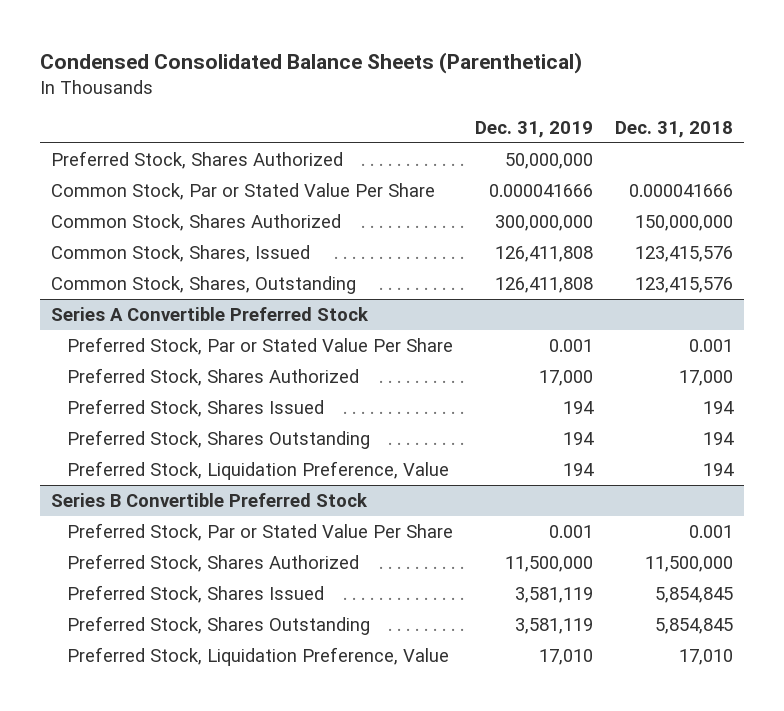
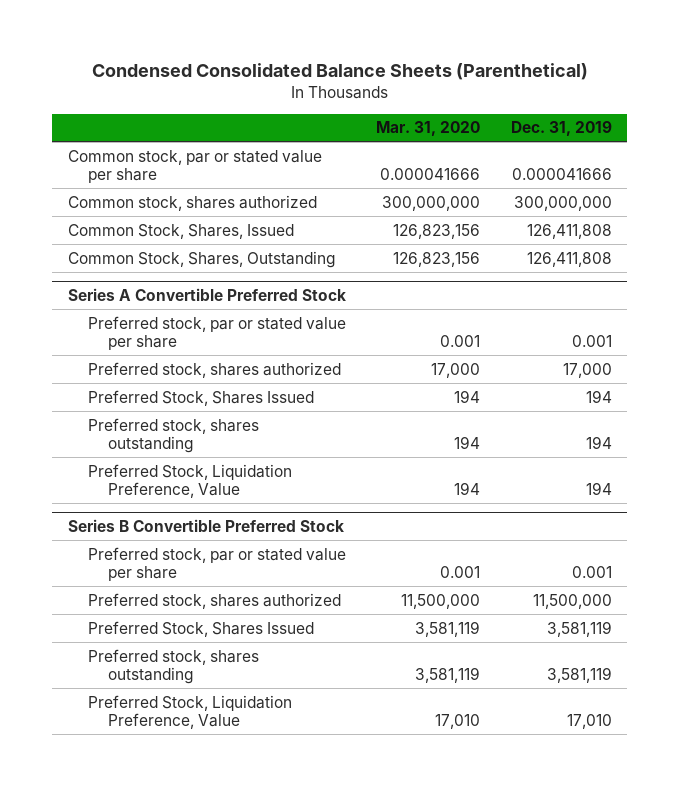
[614,121,733,139] Dec. 31, 2018 -> none
none -> [376,121,481,137] Mar. 31, 2020
[51,150,344,169] Preferred Stock, Shares Authorized -> none
[51,182,436,200] Common Stock, Par or Stated Value Per Share -> [67,149,322,184] Common stock, par or stated value per share
[51,213,342,231] Common Stock, Shares Authorized -> [67,194,317,211] Common stock, shares authorized
[67,336,454,355] Preferred Stock, Par or Stated Value Per Share -> [88,315,347,351] Preferred stock, par or stated value per share
[67,367,360,386] Preferred Stock, Shares Authorized -> [88,361,342,378] Preferred stock, shares authorized
[67,429,371,449] Preferred Stock, Shares Outstanding -> [88,417,260,454] Preferred stock, shares outstanding
[67,522,454,541] Preferred Stock, Par or Stated Value Per Share -> [88,546,347,582] Preferred stock, par or stated value per share
[67,553,360,572] Preferred Stock, Shares Authorized -> [88,592,342,609] Preferred stock, shares authorized
[67,615,371,635] Preferred Stock, Shares Outstanding -> [88,648,260,685] Preferred stock, shares outstanding

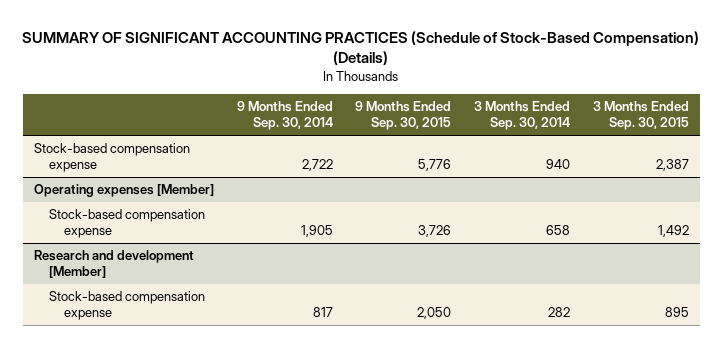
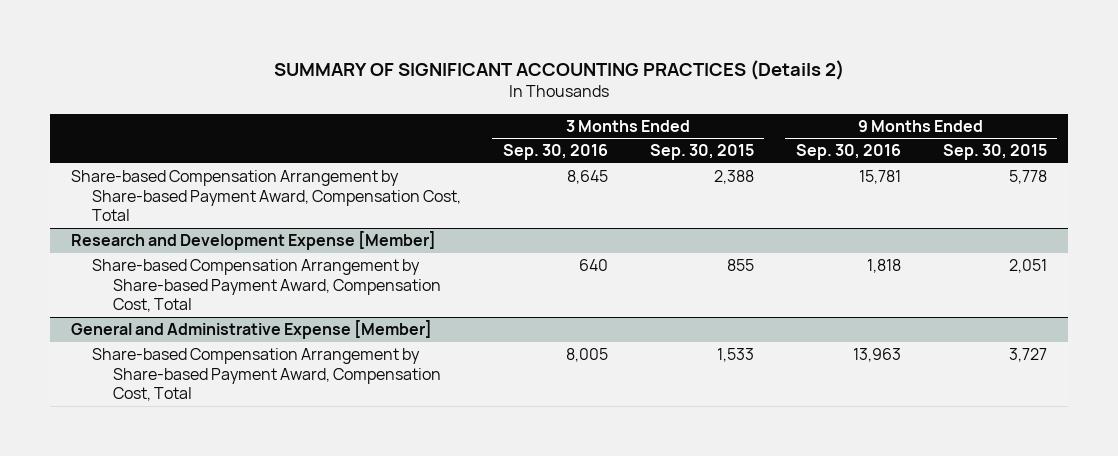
[22,30,700,66] SUMMARY OF SIGNIFICANT ACCOUNTING PRACTICES (Schedule of Stock-Based Compensation) (Details) -> [274,59,845,80] SUMMARY OF SIGNIFICANT ACCOUNTING PRACTICES (Details 2)
[236,101,333,131] 9 Months Ended Sep. 30, 2014 -> none
[473,101,570,131] 3 Months Ended Sep. 30, 2014 -> none
none -> [502,144,608,161] Sep. 30, 2016
none -> [795,144,901,161] Sep. 30, 2016
[34,143,191,173] Stock-based compensation expense -> none
[34,184,215,198] Operating expenses [Member] -> none
[48,209,205,239] Stock-based compensation expense -> none
[48,291,205,321] Stock-based compensation expense -> none
none -> [71,170,462,222] Share-based Compensation Arrangement by Share-based Payment Award, Compensation Cost, Total
[34,250,195,279] Research and development [Member] -> [71,231,437,251] Research and Development Expense [Member]
none -> [92,259,441,313] Share-based Compensation Arrangement by Share-based Payment Award, Compensation Cost, Total
none -> [71,320,433,340] General and Administrative Expense [Member]
none -> [92,348,441,402] Share-based Compensation Arrangement by Share-based Payment Award, Compensation Cost, Total

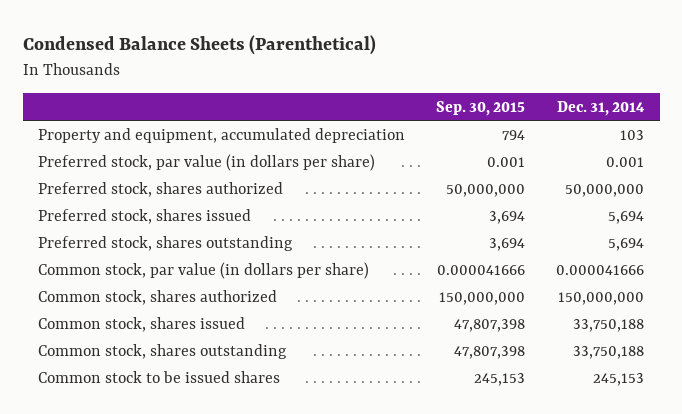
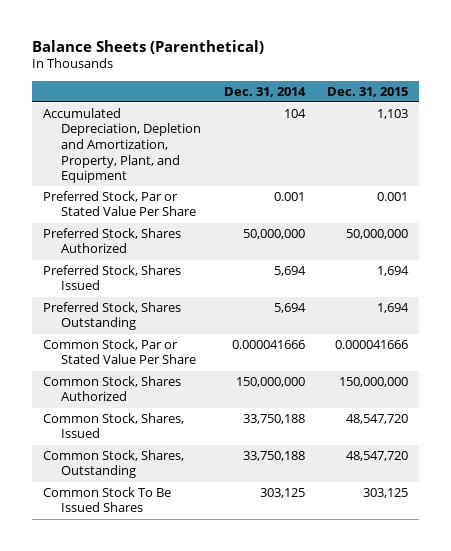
[22,35,376,56] Condensed Balance Sheets (Parenthetical) -> [32,39,265,54] Balance Sheets (Parenthetical)
[436,100,526,116] Sep. 30, 2015 -> none
none -> [326,86,408,97] Dec. 31, 2015
[38,127,406,143] Property and equipment, accumulated depreciation -> [43,107,202,184] Accumulated Depreciation, Depletion and Amortization, Property, Plant, and Equipment
[620,129,645,140] 103 -> [283,108,306,118] 104
[38,153,376,171] Preferred stock, par value (in dollars per share) -> [43,190,197,217] Preferred Stock, Par or Stated Value Per Share
[38,181,284,197] Preferred stock, shares authorized -> [43,227,182,254] Preferred Stock, Shares Authorized
[38,208,252,224] Preferred stock, shares issued -> [43,264,182,291] Preferred Stock, Shares Issued
[38,235,294,251] Preferred stock, shares outstanding -> [43,301,182,331] Preferred Stock, Shares Outstanding
[38,261,370,279] Common stock, par value (in dollars per share) -> [43,338,197,365] Common Stock, Par or Stated Value Per Share
[38,289,278,305] Common stock, shares authorized -> [43,375,182,402] Common Stock, Shares Authorized
[38,316,246,332] Common stock, shares issued -> [43,412,185,439] Common Stock, Shares, Issued
[38,343,288,359] Common stock, shares outstanding -> [43,449,185,479] Common Stock, Shares, Outstanding
[38,370,281,383] Common stock to be issued shares -> [43,486,172,513] Common Stock To Be Issued Shares
[593,372,645,386] 245,153 -> [259,487,305,498] 303,125

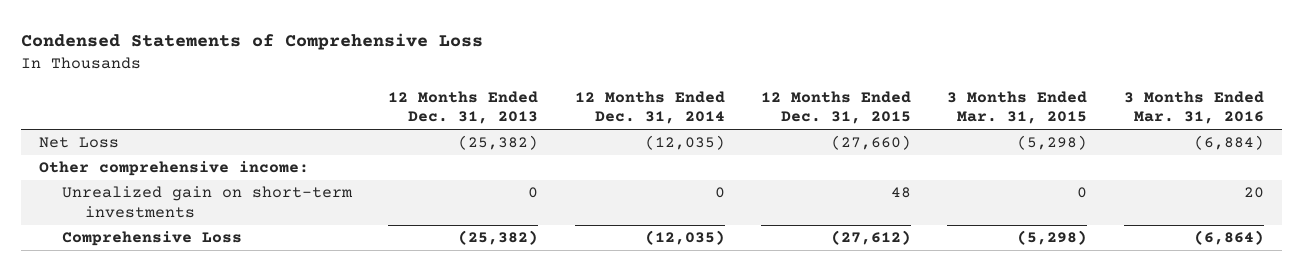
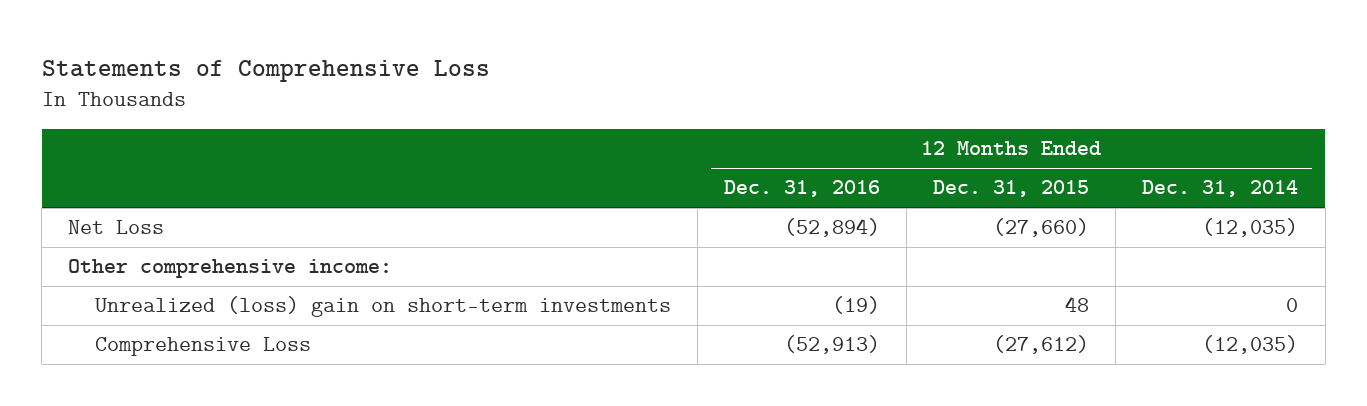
[21,33,484,51] Condensed Statements of Comprehensive Loss -> [41,60,490,83] Statements of Comprehensive Loss
[388,90,539,125] 12 Months Ended Dec. 31, 2013 -> none
[947,90,1088,125] 3 Months Ended Mar. 31, 2015 -> none
[1123,90,1264,125] 3 Months Ended Mar. 31, 2016 -> none
none -> [724,180,881,198] Dec. 31, 2016
[62,186,354,218] Unrealized gain on short-term investments -> [95,296,672,318] Unrealized (loss) gain on short-term investments

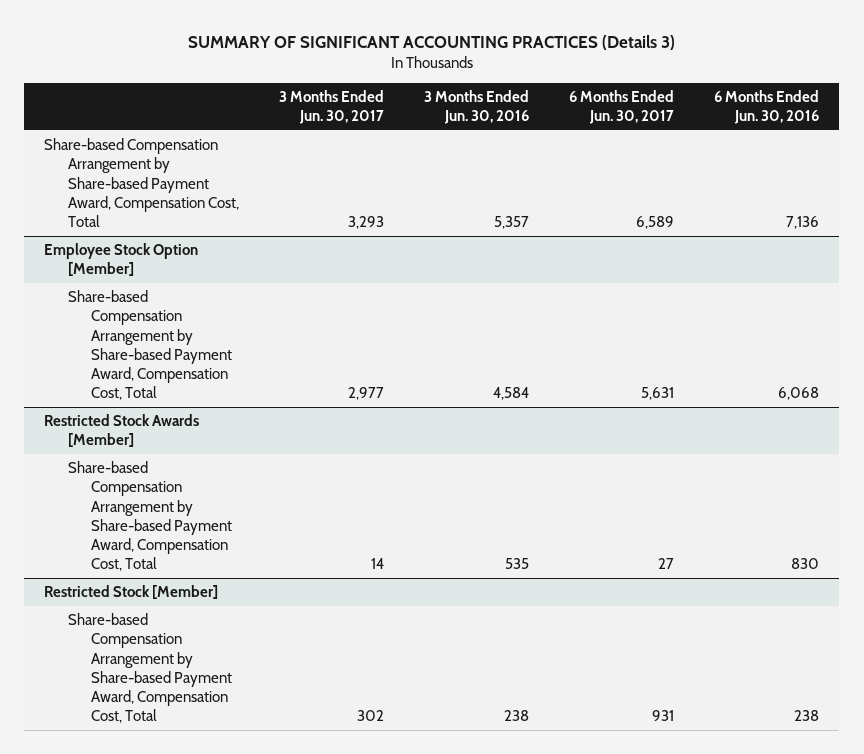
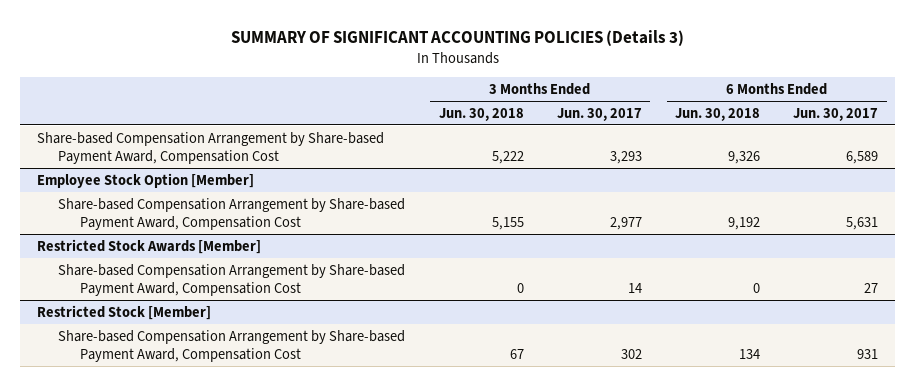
[187,34,675,50] SUMMARY OF SIGNIFICANT ACCOUNTING PRACTICES (Details 3) -> [230,30,684,47] SUMMARY OF SIGNIFICANT ACCOUNTING POLICIES (Details 3)
[423,89,529,125] 3 Months Ended Jun. 30, 2016 -> none
[714,89,820,125] 6 Months Ended Jun. 30, 2016 -> none
none -> [438,107,524,121] Jun. 30, 2018
none -> [675,107,761,121] Jun. 30, 2018
[44,138,239,228] Share-based Compensation Arrangement by Share-based Payment Award, Compensation Cost, Total -> [37,131,385,165] Share-based Compensation Arrangement by Share-based Payment Award, Compensation Cost
[67,290,233,401] Share-based Compensation Arrangement by Share-based Payment Award, Compensation Cost, Total -> [58,197,406,231] Share-based Compensation Arrangement by Share-based Payment Award, Compensation Cost
[67,461,233,572] Share-based Compensation Arrangement by Share-based Payment Award, Compensation Cost, Total -> [58,263,406,297] Share-based Compensation Arrangement by Share-based Payment Award, Compensation Cost
[67,613,233,724] Share-based Compensation Arrangement by Share-based Payment Award, Compensation Cost, Total -> [58,329,406,363] Share-based Compensation Arrangement by Share-based Payment Award, Compensation Cost

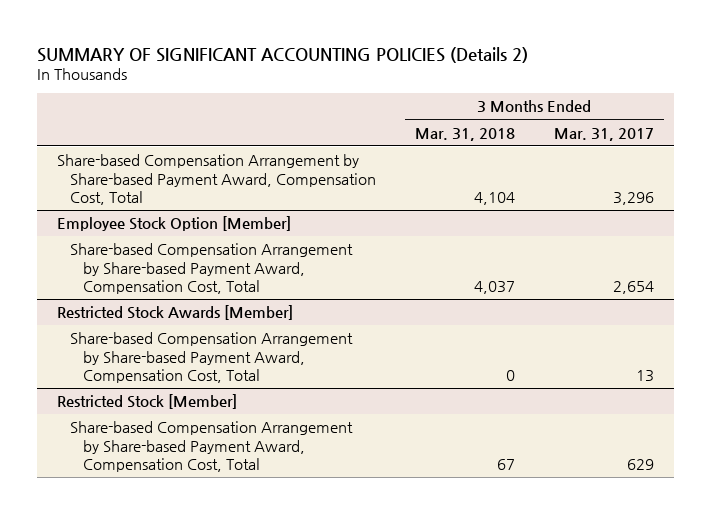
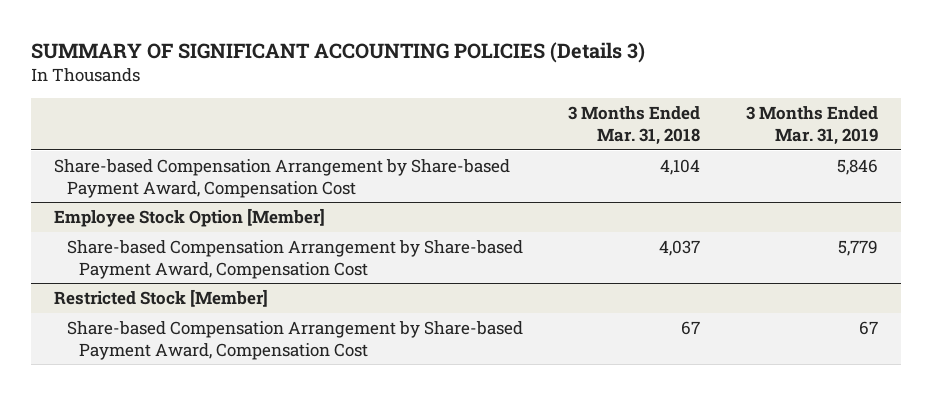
[37,46,529,63] SUMMARY OF SIGNIFICANT ACCOUNTING POLICIES (Details 2) -> [31,41,646,63] SUMMARY OF SIGNIFICANT ACCOUNTING POLICIES (Details 3)
[554,127,655,141] Mar. 31, 2017 -> none
none -> [746,106,879,146] 3 Months Ended Mar. 31, 2019
[56,154,376,205] Share-based Compensation Arrangement by Share-based Payment Award, Compensation Cost, Total -> [53,159,510,198] Share-based Compensation Arrangement by Share-based Payment Award, Compensation Cost
[56,305,293,321] Restricted Stock Awards [Member] -> none
[69,332,353,383] Share-based Compensation Arrangement by Share-based Payment Award, Compensation Cost, Total -> none
[69,243,353,294] Share-based Compensation Arrangement by Share-based Payment Award, Compensation Cost, Total -> [66,240,523,279] Share-based Compensation Arrangement by Share-based Payment Award, Compensation Cost
[69,421,353,472] Share-based Compensation Arrangement by Share-based Payment Award, Compensation Cost, Total -> [66,321,523,360] Share-based Compensation Arrangement by Share-based Payment Award, Compensation Cost

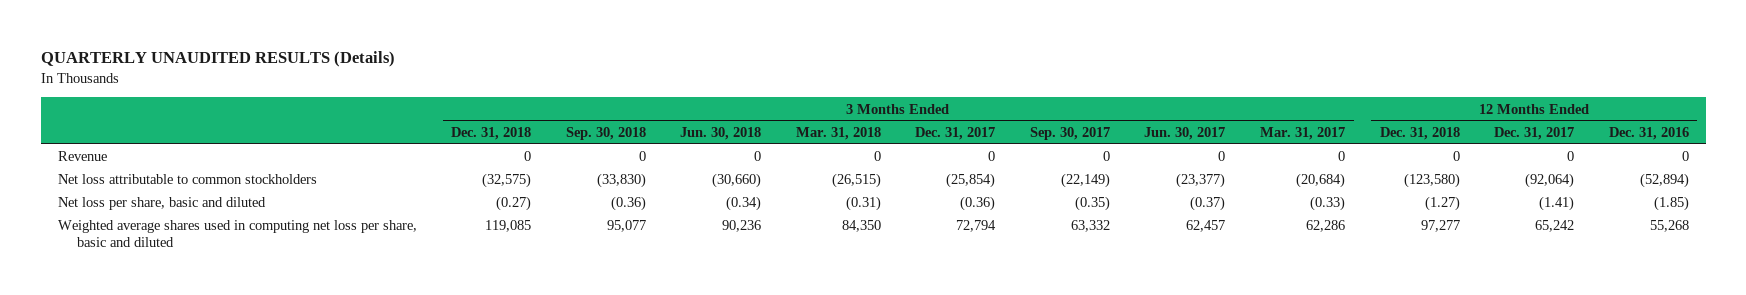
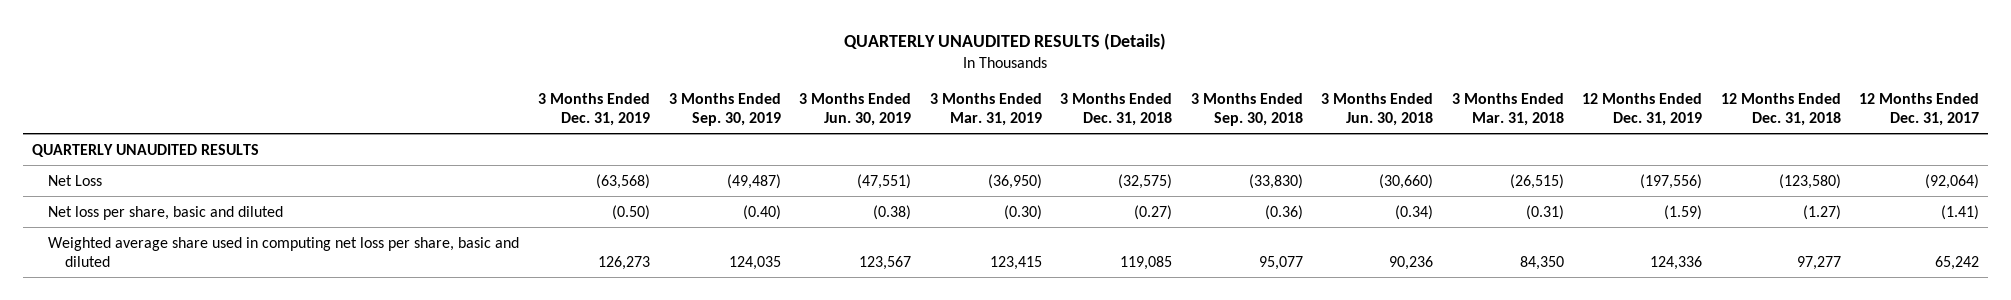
[915,126,996,140] Dec. 31, 2017 -> none
[1029,126,1110,140] Sep. 30, 2017 -> none
[1144,126,1226,140] Jun. 30, 2017 -> none
[1260,126,1346,140] Mar. 31, 2017 -> none
[1608,126,1689,140] Dec. 31, 2016 -> none
none -> [538,92,651,127] 3 Months Ended Dec. 31, 2019
none -> [668,92,781,127] 3 Months Ended Sep. 30, 2019
none -> [799,92,912,127] 3 Months Ended Jun. 30, 2019
none -> [929,92,1042,127] 3 Months Ended Mar. 31, 2019
none -> [1582,92,1703,127] 12 Months Ended Dec. 31, 2019
[57,151,107,162] Revenue -> none
none -> [31,143,259,157] QUARTERLY UNAUDITED RESULTS
[57,174,317,185] Net loss attributable to common stockholders -> [48,174,103,186] Net Loss
[57,220,417,248] Weighted average shares used in computing net loss per share, basic and diluted -> [48,236,520,268] Weighted average share used in computing net loss per share, basic and diluted

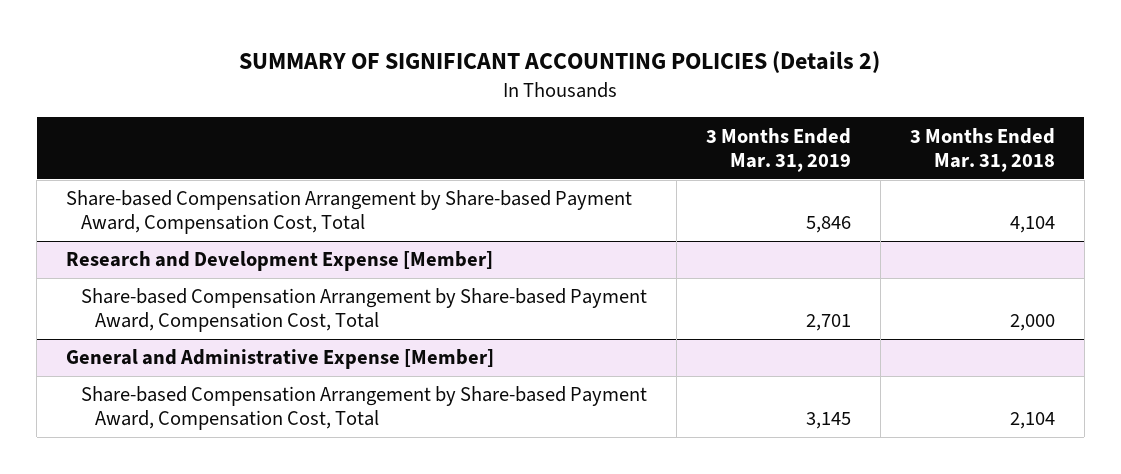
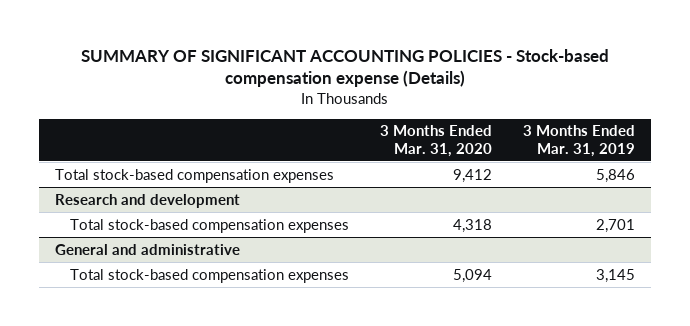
[239,50,881,73] SUMMARY OF SIGNIFICANT ACCOUNTING POLICIES (Details 2) -> [81,48,610,88] SUMMARY OF SIGNIFICANT ACCOUNTING POLICIES - Stock-based compensation expense (Details)
[909,127,1055,172] 3 Months Ended Mar. 31, 2018 -> none
none -> [380,125,493,157] 3 Months Ended Mar. 31, 2020
[66,190,633,235] Share-based Compensation Arrangement by Share-based Payment Award, Compensation Cost, Total -> [54,168,334,183] Total stock-based compensation expenses
[66,251,494,272] Research and Development Expense [Member] -> [54,193,240,208] Research and development
[80,288,647,333] Share-based Compensation Arrangement by Share-based Payment Award, Compensation Cost, Total -> [69,218,349,233] Total stock-based compensation expenses
[66,349,495,370] General and Administrative Expense [Member] -> [54,243,240,255] General and administrative
[80,386,647,431] Share-based Compensation Arrangement by Share-based Payment Award, Compensation Cost, Total -> [69,268,349,283] Total stock-based compensation expenses

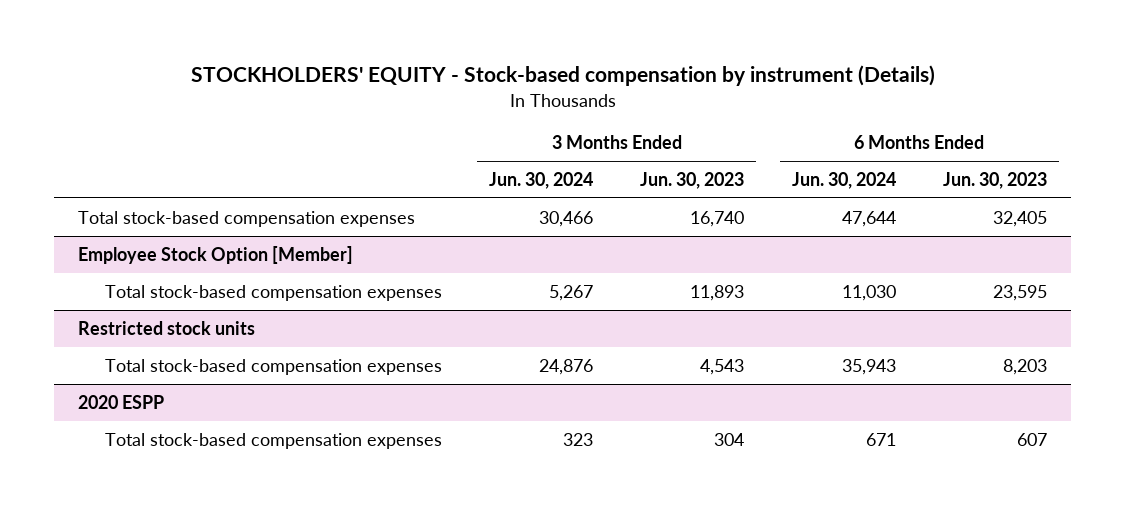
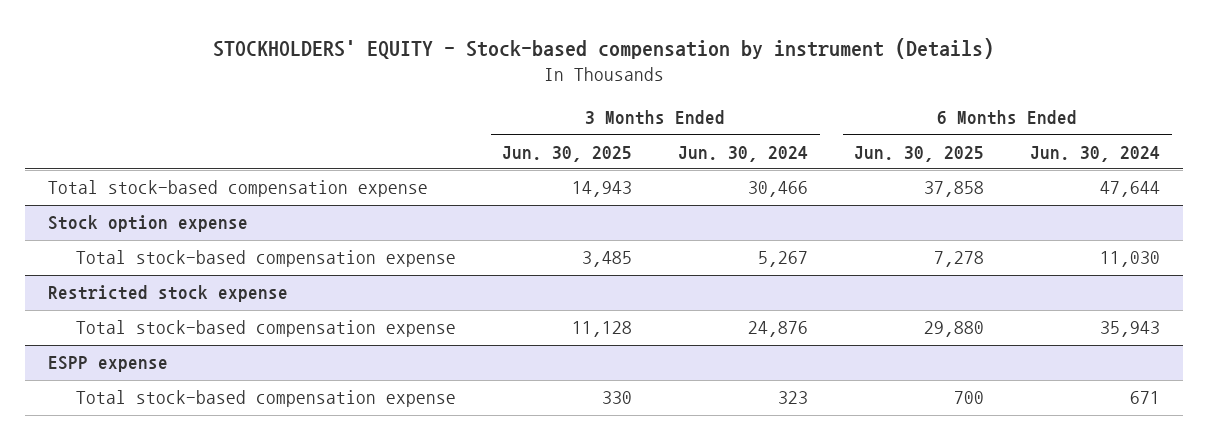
[640,171,745,189] Jun. 30, 2023 -> none
[943,171,1048,189] Jun. 30, 2023 -> none
none -> [502,145,633,162] Jun. 30, 2025
none -> [854,145,985,162] Jun. 30, 2025
[78,210,416,227] Total stock-based compensation expenses -> [48,180,429,198] Total stock-based compensation expense
[78,245,354,264] Employee Stock Option [Member] -> [48,215,249,233] Stock option expense
[104,284,442,301] Total stock-based compensation expenses -> [76,250,457,268] Total stock-based compensation expense
[78,320,256,335] Restricted stock units -> [48,285,289,303] Restricted stock expense
[104,358,442,375] Total stock-based compensation expenses -> [76,320,457,338] Total stock-based compensation expense
[78,394,165,409] 2020 ESPP -> [48,356,169,373] ESPP expense
[104,432,442,449] Total stock-based compensation expenses -> [76,390,457,408] Total stock-based compensation expense

